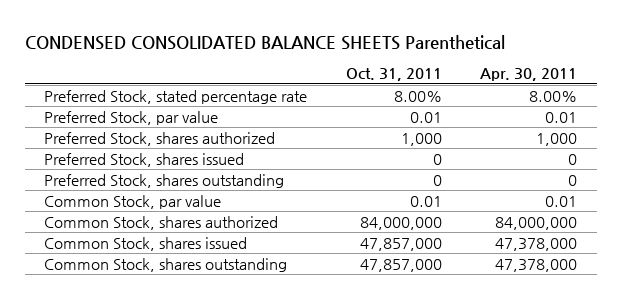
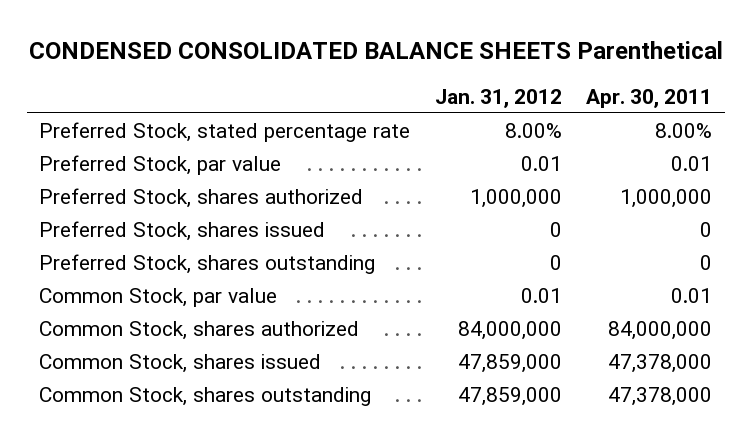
[345,68,442,82] Oct. 31, 2011 -> none
none -> [434,88,562,108] Jan. 31, 2012
[536,132,578,146] 1,000 -> [620,188,713,208] 1,000,000

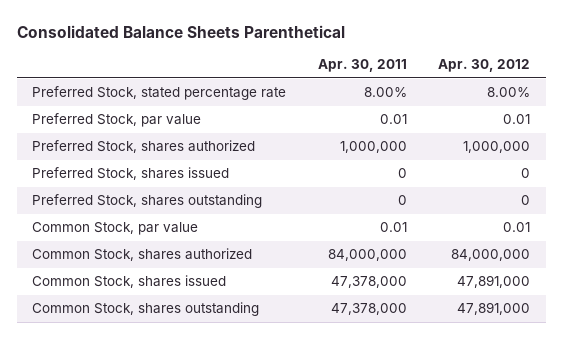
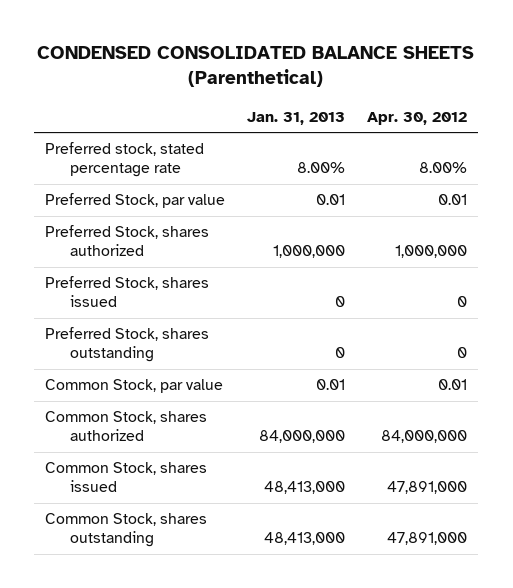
[16,24,345,38] Consolidated Balance Sheets Parenthetical -> [37,46,475,88] CONDENSED CONSOLIDATED BALANCE SHEETS (Parenthetical)
[317,59,407,73] Apr. 30, 2011 -> none
none -> [247,111,346,125] Jan. 31, 2013
[32,86,287,101] Preferred Stock, stated percentage rate -> [45,142,205,178] Preferred stock, stated percentage rate

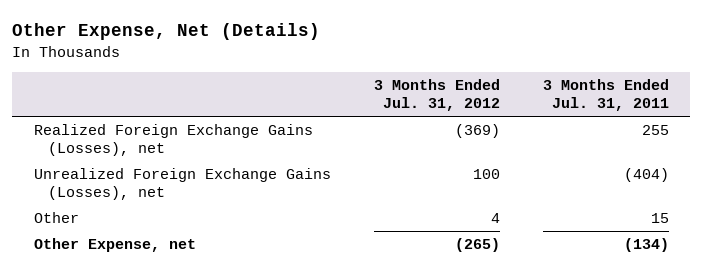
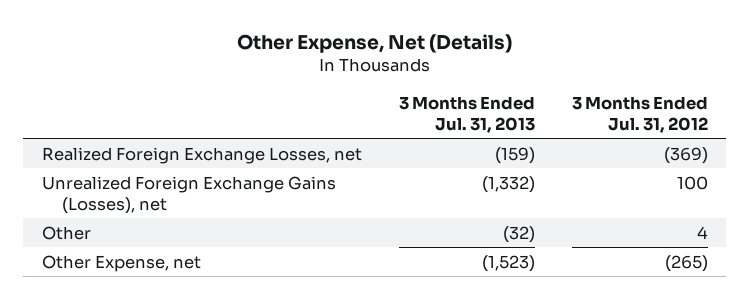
[542,78,669,112] 3 Months Ended Jul. 31, 2011 -> none
none -> [398,95,535,133] 3 Months Ended Jul. 31, 2013
[33,123,313,157] Realized Foreign Exchange Gains (Losses), net -> [41,146,362,164] Realized Foreign Exchange Losses, net

